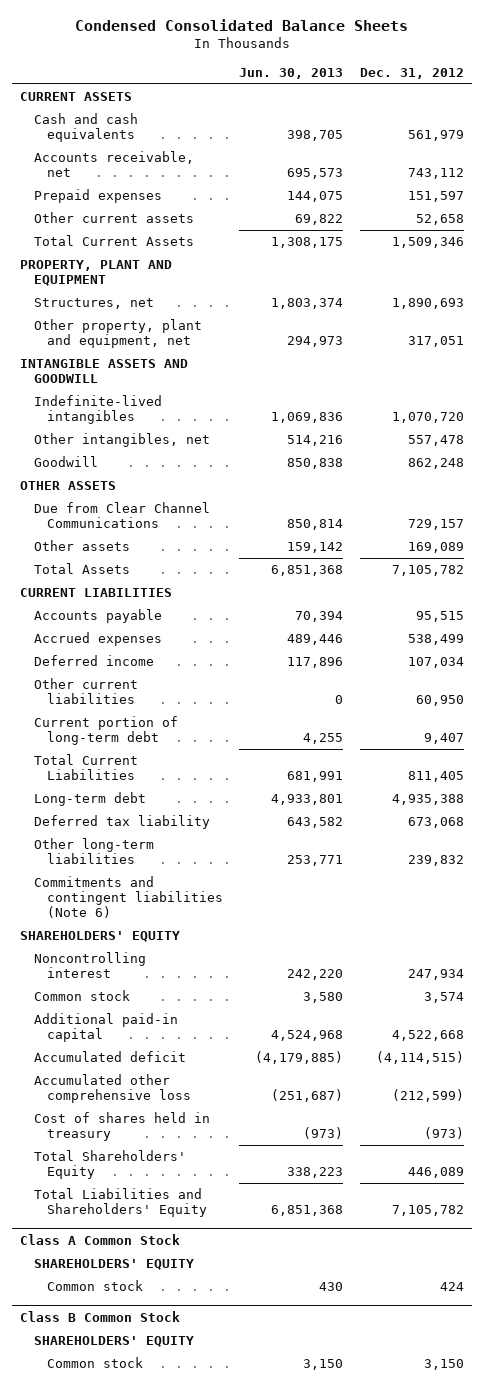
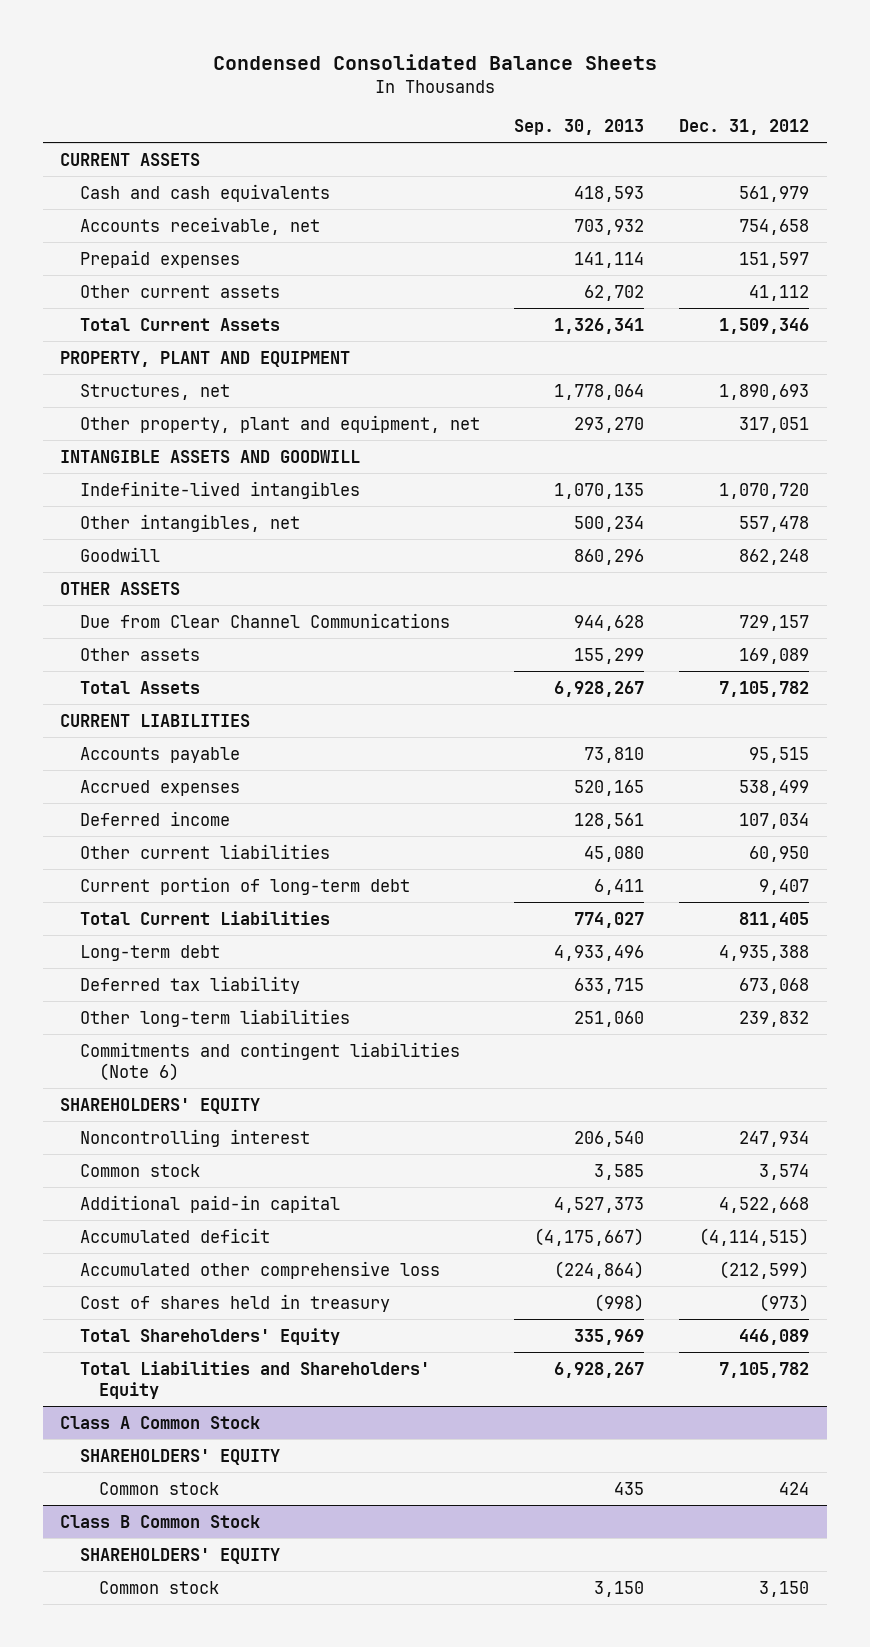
[239,67,344,79] Jun. 30, 2013 -> none
none -> [514,119,645,136] Sep. 30, 2013
[407,168,464,180] 743,112 -> [739,218,810,235] 754,658
[415,214,464,226] 52,658 -> [749,284,810,301] 41,112

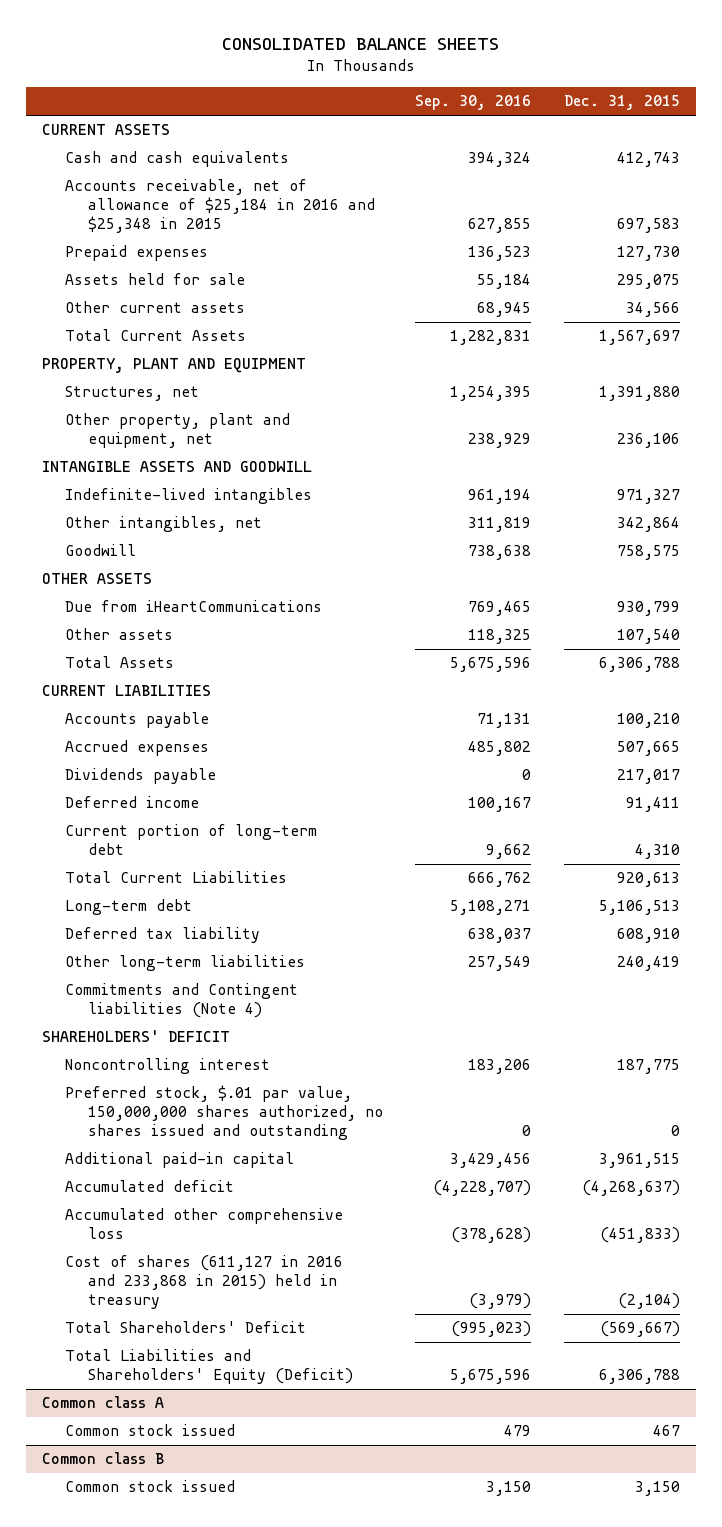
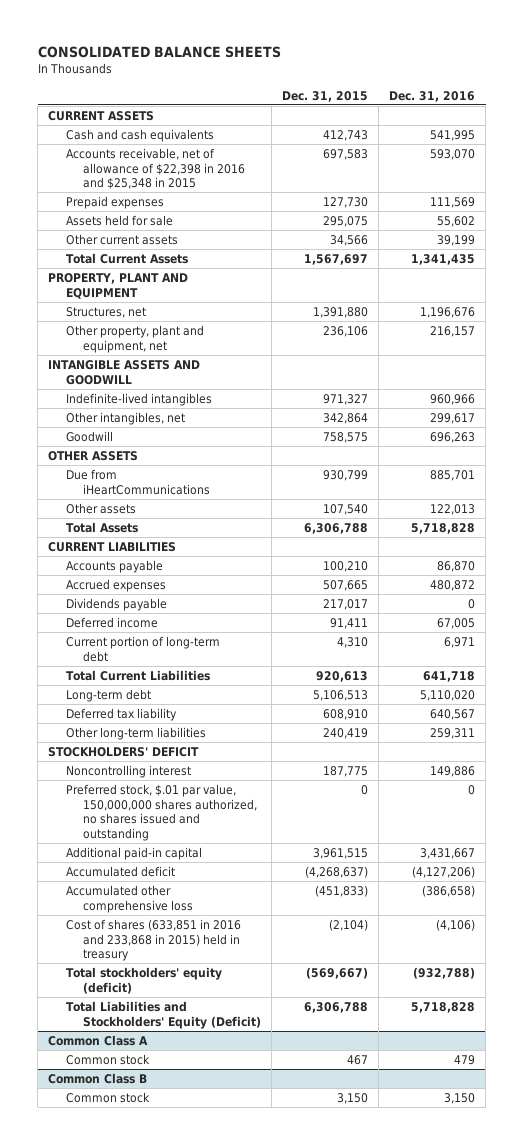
[415,95,532,111] Sep. 30, 2016 -> none
none -> [389,90,476,102] Dec. 31, 2016
[64,179,375,234] Accounts receivable, net of allowance of $25,184 in 2016 and $25,348 in 2015 -> [65,147,245,190] Accounts receivable, net of allowance of $22,398 in 2016 and $25,348 in 2015
[64,983,298,1019] Commitments and Contingent liabilities (Note 4) -> none
[41,1030,230,1043] SHAREHOLDERS' DEFICIT -> [48,746,200,757] STOCKHOLDERS' DEFICIT
[64,1255,343,1310] Cost of shares (611,127 in 2016 and 233,868 in 2015) held in treasury -> [65,918,241,962] Cost of shares (633,851 in 2016 and 233,868 in 2015) held in treasury
[64,1321,306,1334] Total Shareholders' Deficit -> [65,966,222,994] Total stockholders' equity (deficit)
[64,1349,353,1385] Total Liabilities and Shareholders' Equity (Deficit) -> [65,1000,261,1029] Total Liabilities and Stockholders' Equity (Deficit)
[41,1396,164,1409] Common class A -> [48,1034,149,1046] Common Class A
[64,1424,235,1437] Common stock issued -> [65,1053,150,1065] Common stock
[41,1452,164,1465] Common class B -> [48,1072,148,1084] Common Class B
[64,1480,235,1493] Common stock issued -> [65,1091,150,1103] Common stock

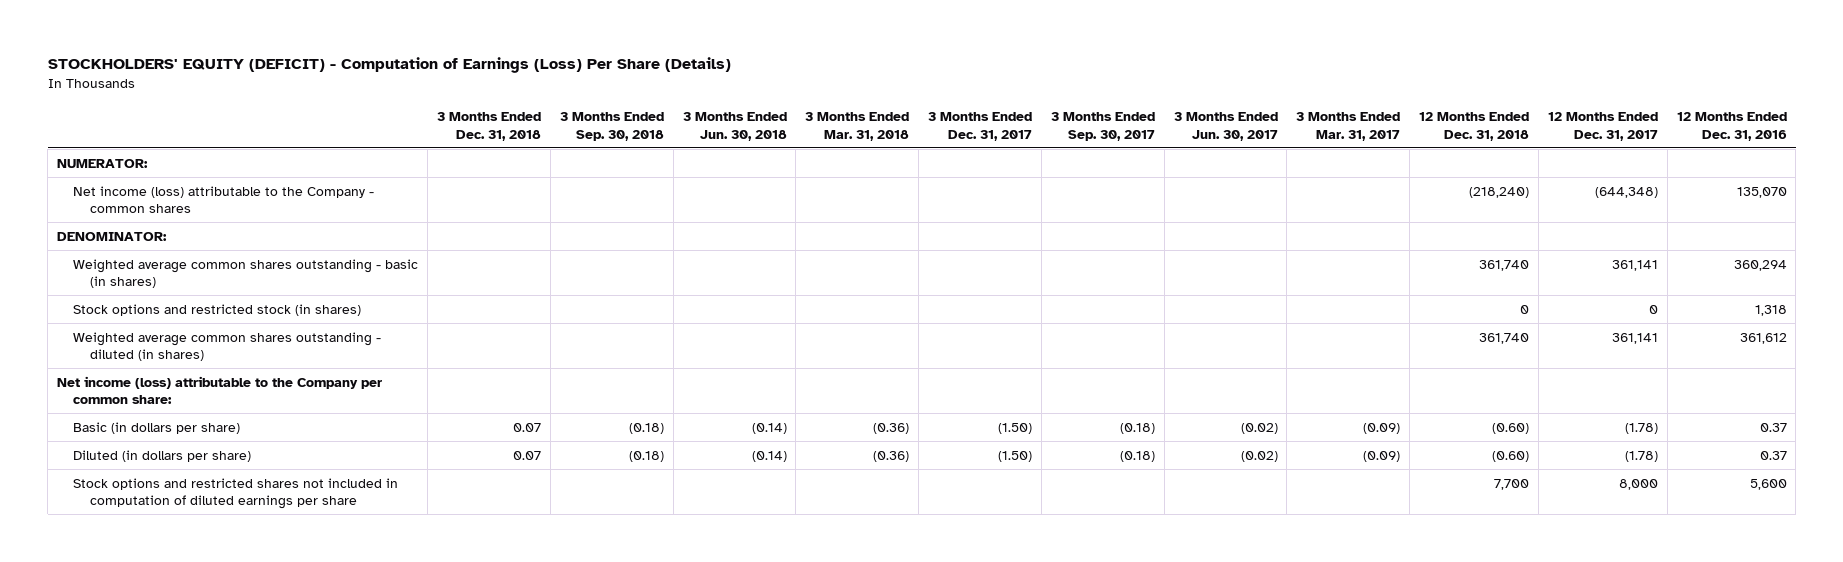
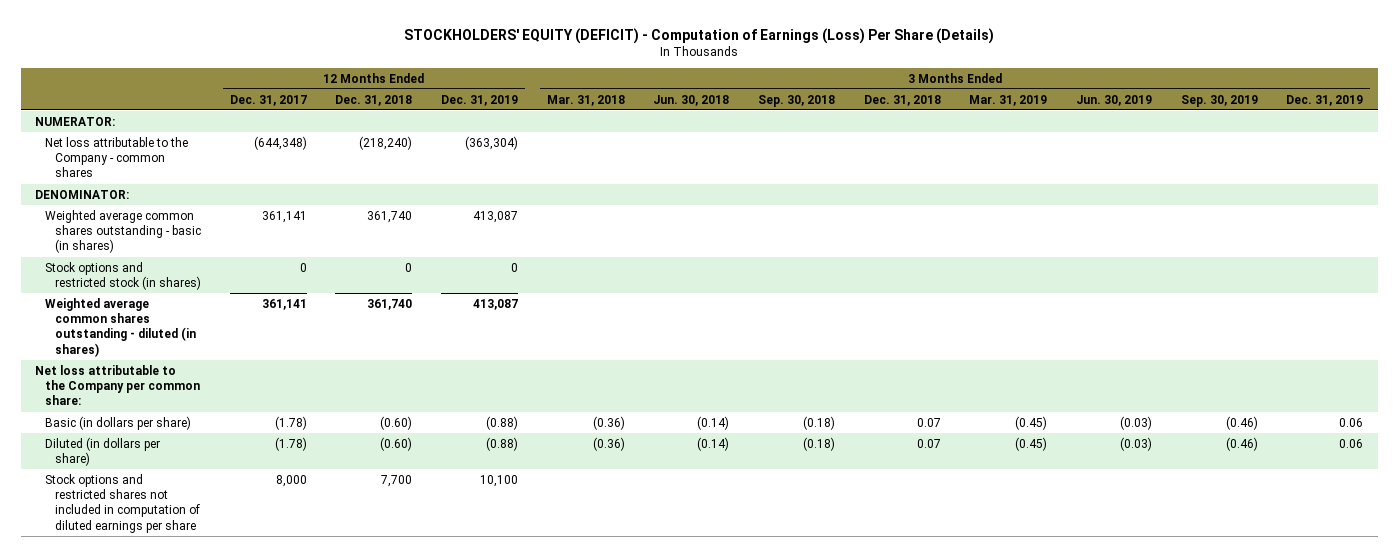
[928,112,1033,141] 3 Months Ended Dec. 31, 2017 -> none
[1050,112,1155,141] 3 Months Ended Sep. 30, 2017 -> none
[1173,112,1278,141] 3 Months Ended Jun. 30, 2017 -> none
[1296,112,1401,141] 3 Months Ended Mar. 31, 2017 -> none
[1676,112,1787,141] 12 Months Ended Dec. 31, 2016 -> none
none -> [441,94,519,106] Dec. 31, 2019
none -> [969,94,1048,106] Mar. 31, 2019
none -> [1075,94,1152,106] Jun. 30, 2019
none -> [1180,94,1258,107] Sep. 30, 2019
none -> [1286,94,1364,106] Dec. 31, 2019
[73,185,375,214] Net income (loss) attributable to the Company - common shares -> [45,136,189,178] Net loss attributable to the Company - common shares
[56,375,382,405] Net income (loss) attributable to the Company per common share: -> [35,364,201,406] Net loss attributable to the Company per common share:

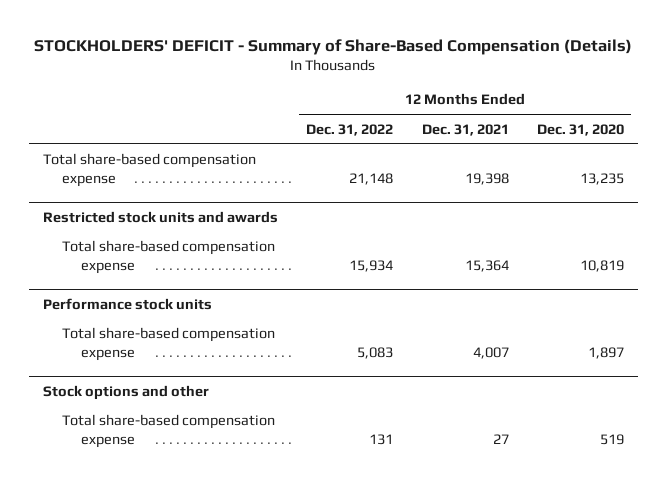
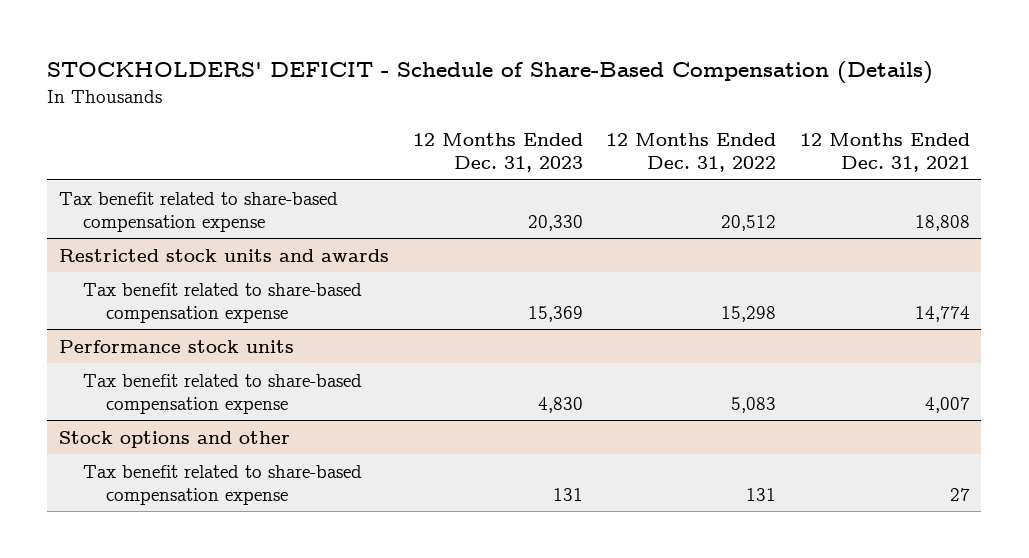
[34,39,633,56] STOCKHOLDERS' DEFICIT - Summary of Share-Based Compensation (Details) -> [47,61,934,85] STOCKHOLDERS' DEFICIT - Schedule of Share-Based Compensation (Details)
[536,123,624,136] Dec. 31, 2020 -> none
none -> [412,133,583,173] 12 Months Ended Dec. 31, 2023
[42,153,256,187] Total share-based compensation expense -> none
none -> [59,191,339,233] Tax benefit related to share-based compensation expense
[61,240,275,274] Total share-based compensation expense -> none
none -> [82,282,362,324] Tax benefit related to share-based compensation expense
[61,327,275,361] Total share-based compensation expense -> [82,373,362,415] Tax benefit related to share-based compensation expense
[61,414,275,448] Total share-based compensation expense -> [82,464,362,506] Tax benefit related to share-based compensation expense

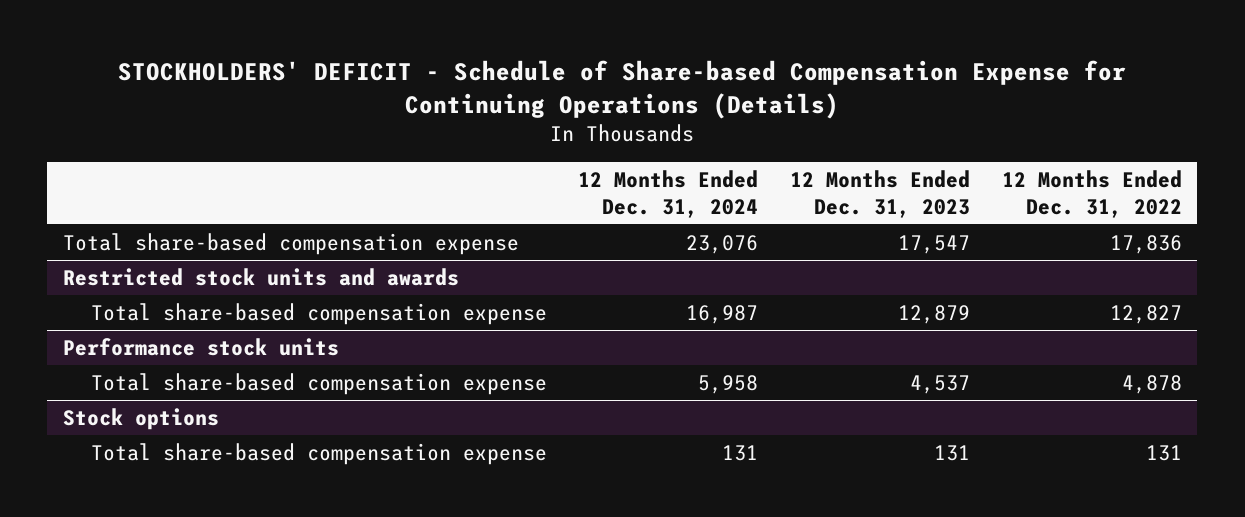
[47,61,934,85] STOCKHOLDERS' DEFICIT - Schedule of Share-Based Compensation (Details) -> [118,60,1127,119] STOCKHOLDERS' DEFICIT - Schedule of Share-based Compensation Expense for Continuing Operations (Details)
[799,133,970,173] 12 Months Ended Dec. 31, 2021 -> none
none -> [578,169,759,218] 12 Months Ended Dec. 31, 2024
[59,191,339,233] Tax benefit related to share-based compensation expense -> [63,232,520,255] Total share-based compensation expense
[527,215,583,232] 20,330 -> [898,234,971,254] 17,547
[721,215,777,232] 20,512 -> [1109,234,1182,254] 17,836
[82,282,362,324] Tax benefit related to share-based compensation expense -> [90,302,547,325] Total share-based compensation expense
[527,306,583,323] 15,369 -> [898,304,971,324] 12,879
[721,306,777,323] 15,298 -> [1109,304,1182,324] 12,827
[82,373,362,415] Tax benefit related to share-based compensation expense -> [90,372,547,395] Total share-based compensation expense
[537,397,583,414] 4,830 -> [910,374,971,394] 4,537
[731,397,777,414] 5,083 -> [1121,374,1182,394] 4,878
[59,430,291,448] Stock options and other -> [63,407,220,430] Stock options
[82,464,362,506] Tax benefit related to share-based compensation expense -> [90,442,547,465] Total share-based compensation expense

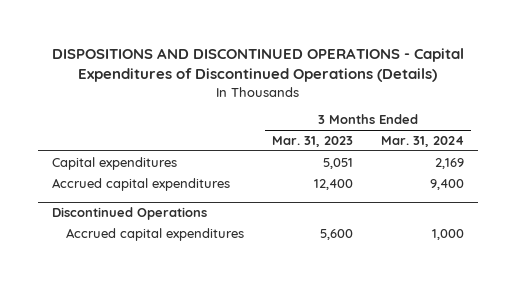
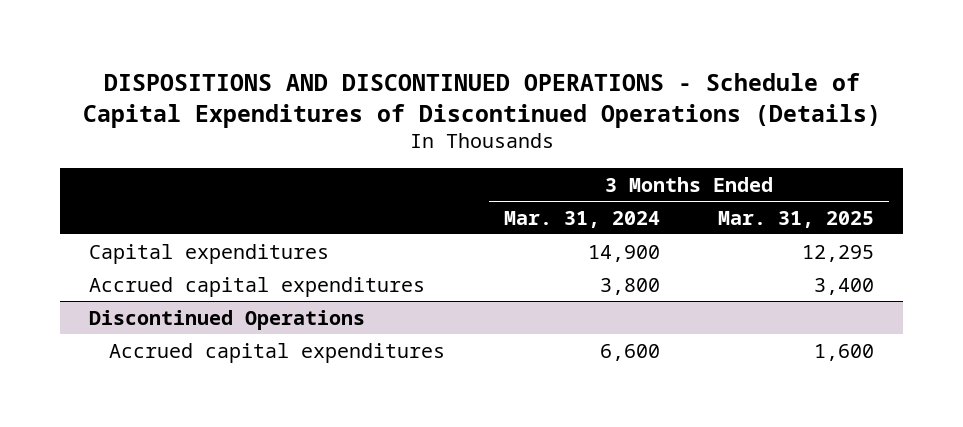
[52,47,465,82] DISPOSITIONS AND DISCONTINUED OPERATIONS - Capital Expenditures of Discontinued Operations (Details) -> [82,72,881,128] DISPOSITIONS AND DISCONTINUED OPERATIONS - Schedule of Capital Expenditures of Discontinued Operations (Details)
[272,136,354,148] Mar. 31, 2023 -> none
none -> [718,210,875,228] Mar. 31, 2025
[435,157,465,169] 2,169 -> [587,244,660,262] 14,900
[430,178,465,190] 9,400 -> [599,277,660,295] 3,800
[432,228,465,240] 1,000 -> [599,343,660,361] 6,600

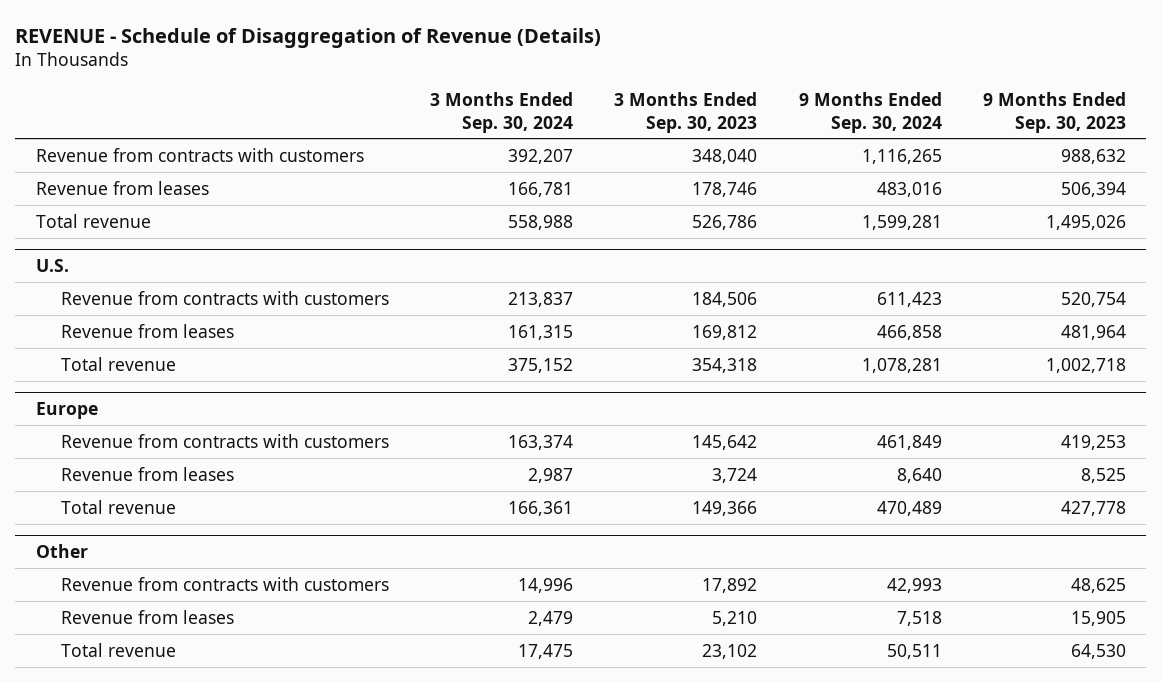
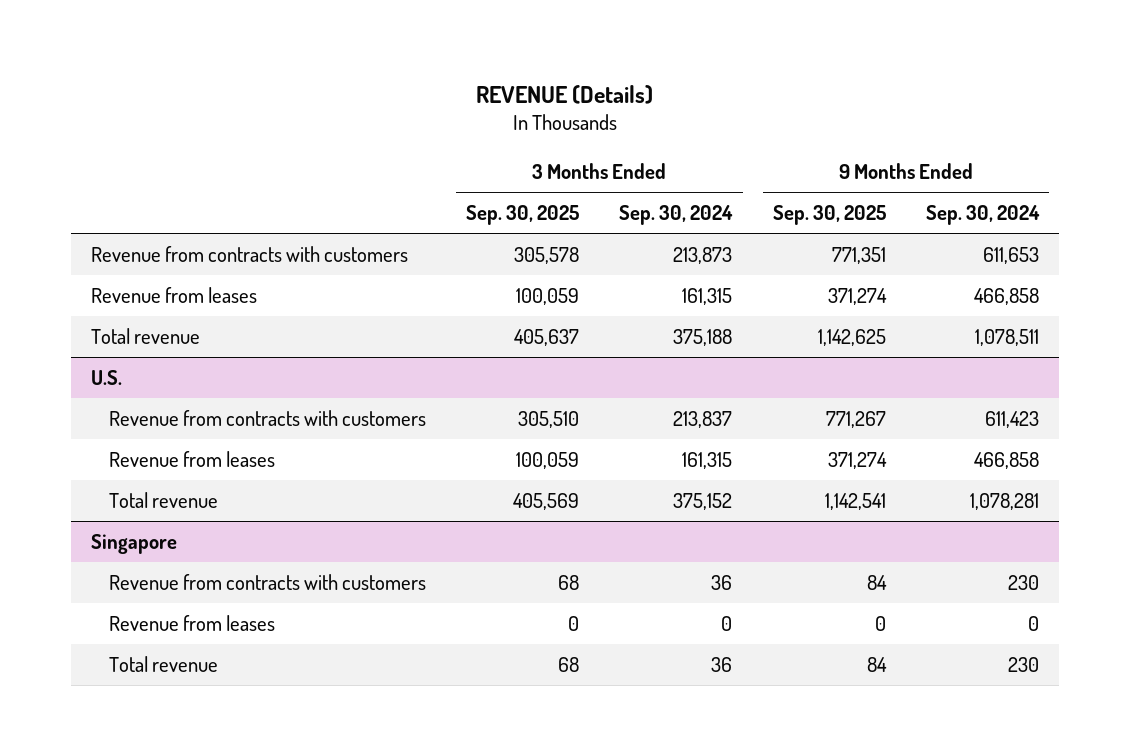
[15,27,602,48] REVENUE - Schedule of Disaggregation of Revenue (Details) -> [476,84,654,104] REVENUE (Details)
[614,92,758,133] 3 Months Ended Sep. 30, 2023 -> none
[982,92,1126,133] 9 Months Ended Sep. 30, 2023 -> none
none -> [466,205,580,226] Sep. 30, 2025
none -> [772,205,886,226] Sep. 30, 2025
[508,148,574,164] 392,207 -> [673,247,733,265] 213,873
[861,148,942,164] 1,116,265 -> [983,247,1040,265] 611,653
[508,181,574,197] 166,781 -> [682,288,733,306] 161,315
[876,181,942,197] 483,016 -> [974,288,1040,306] 466,858
[508,214,574,230] 558,988 -> [673,329,733,347] 375,188
[861,214,942,230] 1,599,281 -> [975,329,1040,347] 1,078,511
[35,401,98,419] Europe -> none
[35,543,88,558] Other -> none
[60,576,389,591] Revenue from contracts with customers -> none
[60,609,234,624] Revenue from leases -> none
[60,642,176,657] Total revenue -> none
none -> [90,534,177,555] Singapore
[508,434,574,450] 163,374 -> [711,575,733,591] 36
[876,434,942,450] 461,849 -> [1008,575,1040,591] 230
[528,467,574,483] 2,987 -> [721,616,733,632] 0
[896,467,942,483] 8,640 -> [1028,616,1040,632] 0
[508,500,574,516] 166,361 -> [711,657,733,673] 36
[876,500,942,516] 470,489 -> [1008,657,1040,673] 230

